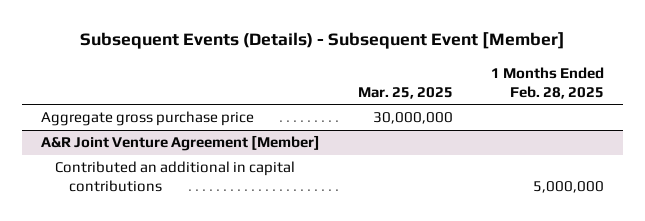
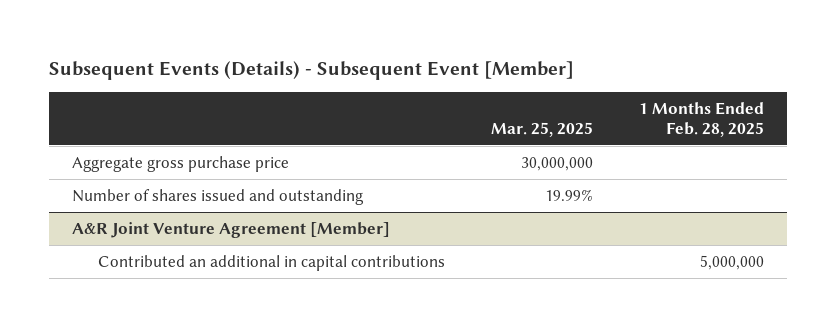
none -> [71,188,364,205] Number of shares issued and outstanding

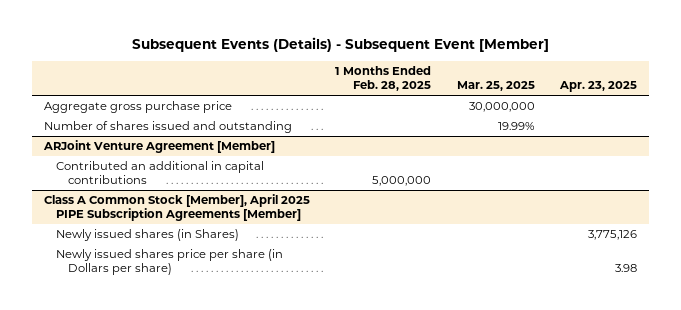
none -> [558,81,637,93] Apr. 23, 2025
[71,221,390,238] A&R Joint Venture Agreement [Member] -> [43,140,276,154] ARJoint Venture Agreement [Member]
none -> [44,194,311,222] Class A Common Stock [Member], April 2025 PIPE Subscription Agreements [Member]
none -> [56,229,240,242] Newly issued shares (in Shares)
none -> [56,249,284,276] Newly issued shares price per share (in Dollars per share)

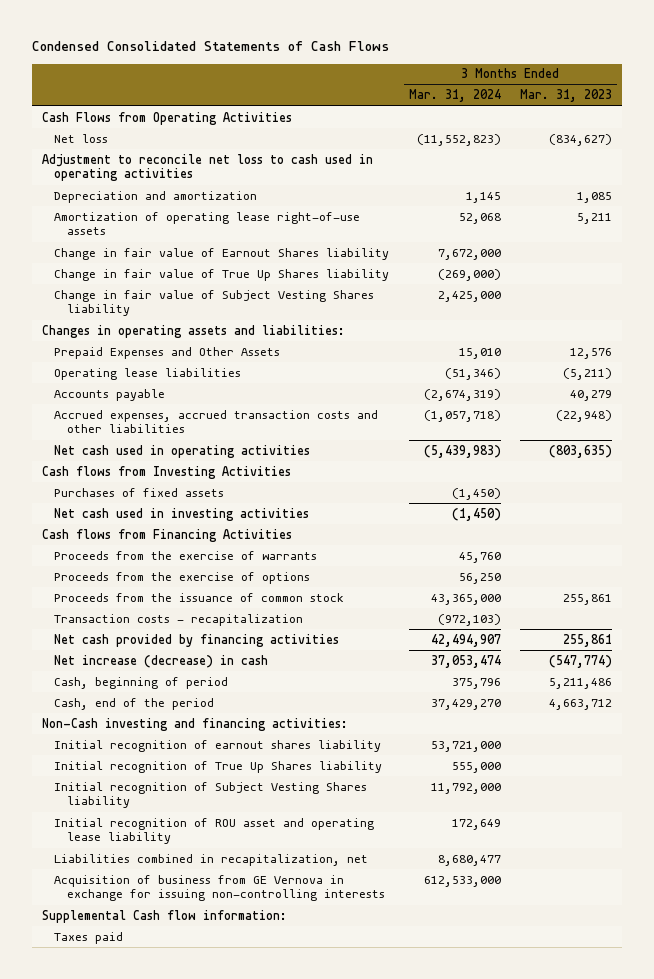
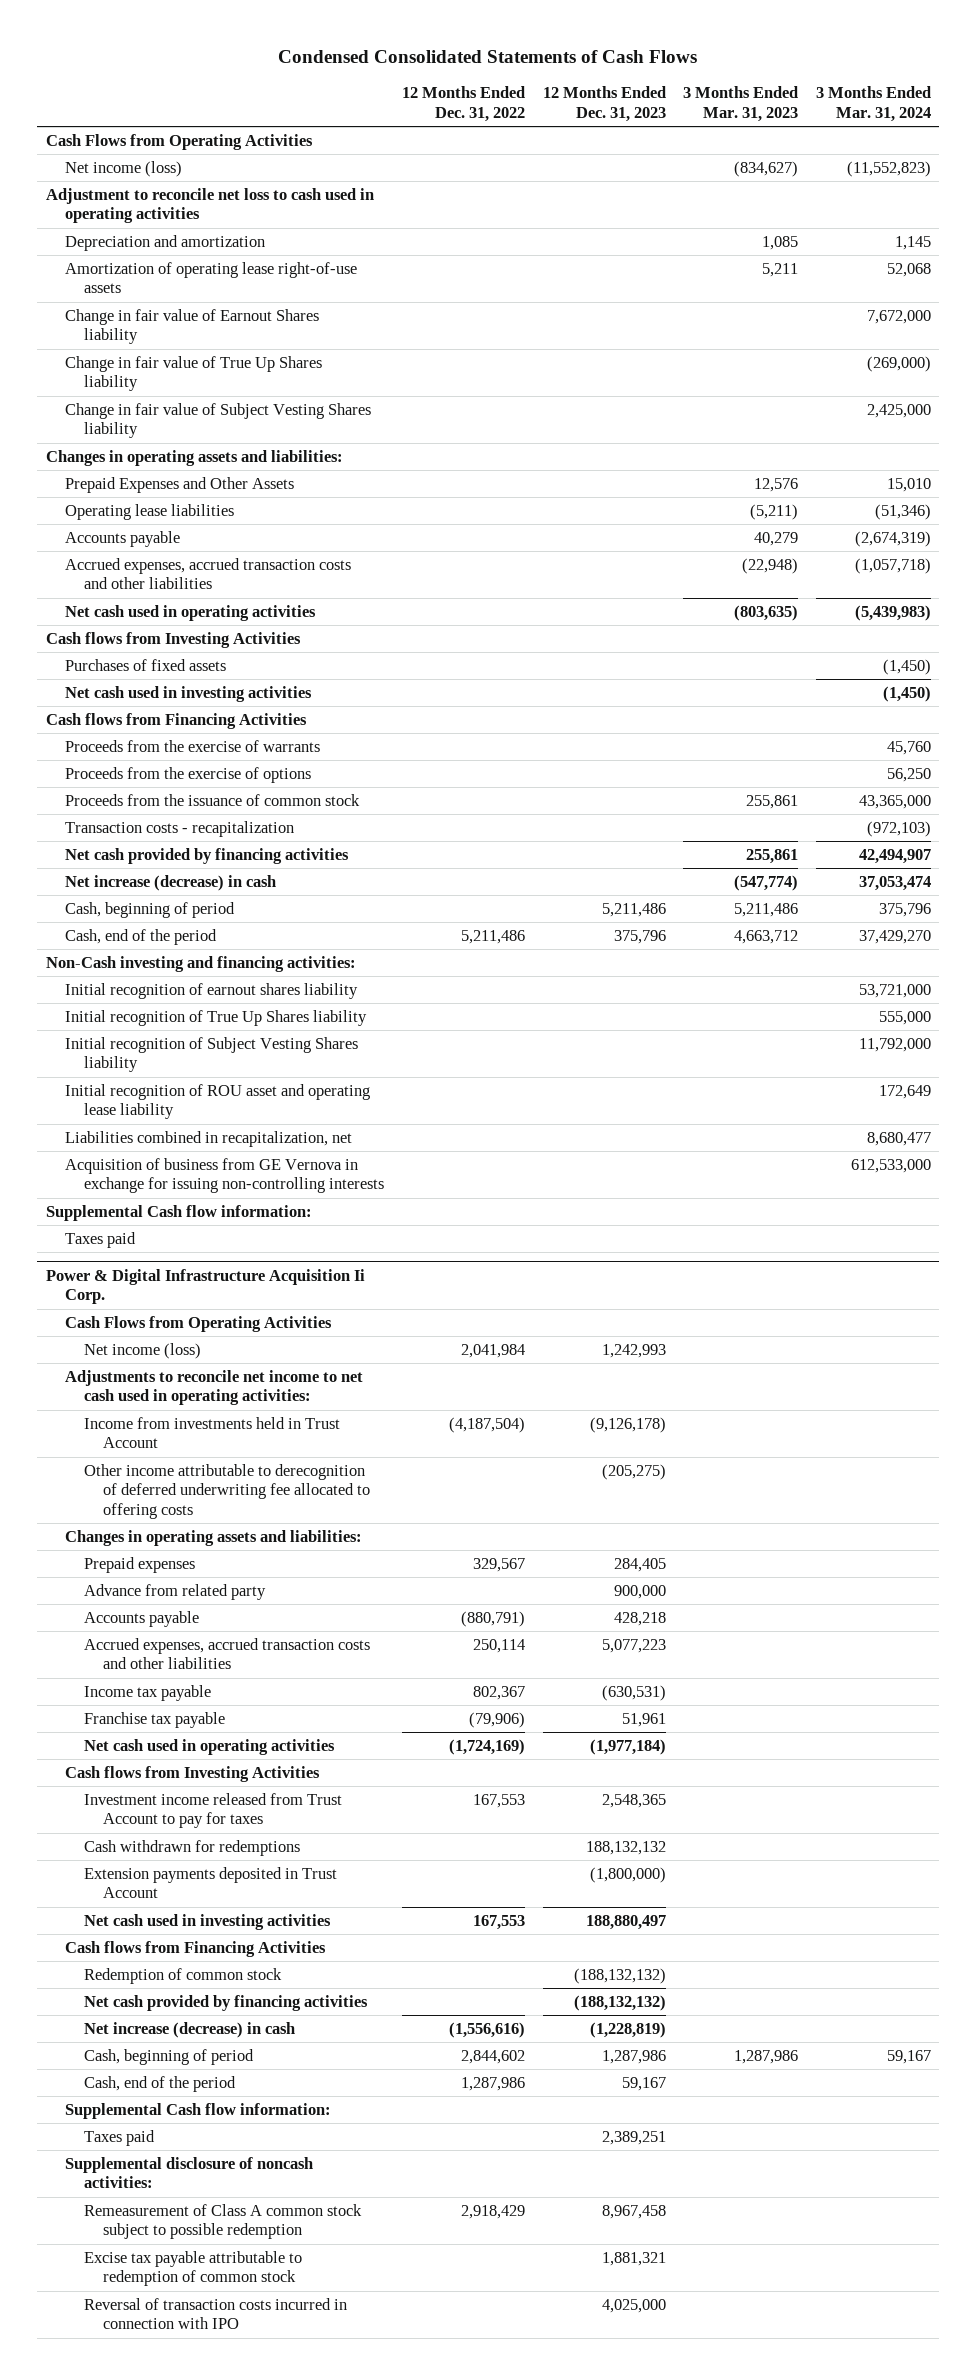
none -> [401,86,525,122] 12 Months Ended Dec. 31, 2022
none -> [542,86,666,122] 12 Months Ended Dec. 31, 2023
[54,133,109,143] Net loss -> [65,161,183,178] Net income (loss)
none -> [46,1268,366,1305] Power & Digital Infrastructure Acquisition Ii Corp.
none -> [65,1316,333,1333] Cash Flows from Operating Activities
none -> [84,1343,202,1360] Net income (loss)
none -> [65,1370,364,1406] Adjustments to reconcile net income to net cash used in operating activities:
none -> [84,1417,341,1449] Income from investments held in Trust Account
none -> [84,1464,371,1519] Other income attributable to derecognition of deferred underwriting fee allocated to offering costs
none -> [65,1530,363,1547] Changes in operating assets and liabilities:
none -> [84,1557,196,1574] Prepaid expenses
none -> [84,1584,267,1601] Advance from related party
none -> [84,1611,200,1628] Accounts payable
none -> [84,1638,371,1670] Accrued expenses, accrued transaction costs and other liabilities
none -> [84,1685,212,1702] Income tax payable
none -> [84,1712,226,1729] Franchise tax payable
none -> [84,1739,336,1756] Net cash used in operating activities
none -> [65,1766,321,1783] Cash flows from Investing Activities
none -> [84,1793,343,1829] Investment income released from Trust Account to pay for taxes
none -> [84,1840,301,1857] Cash withdrawn for redemptions
none -> [84,1867,338,1899] Extension payments deposited in Trust Account
none -> [84,1914,332,1931] Net cash used in investing activities
none -> [65,1941,327,1958] Cash flows from Financing Activities
none -> [84,1968,283,1985] Redemption of common stock
none -> [84,1995,369,2012] Net cash provided by financing activities
none -> [84,2022,296,2039] Net increase (decrease) in cash
none -> [84,2049,255,2066] Cash, beginning of period
none -> [84,2076,237,2093] Cash, end of the period
none -> [65,2103,332,2120] Supplemental Cash flow information:
none -> [84,2130,156,2147] Taxes paid
none -> [65,2157,314,2189] Supplemental disclosure of noncash activities:
none -> [84,2204,363,2240] Remeasurement of Class A common stock subject to possible redemption
none -> [84,2251,303,2287] Excise tax payable attributable to redemption of common stock
none -> [84,2298,348,2330] Reversal of transaction costs incurred in connection with IPO

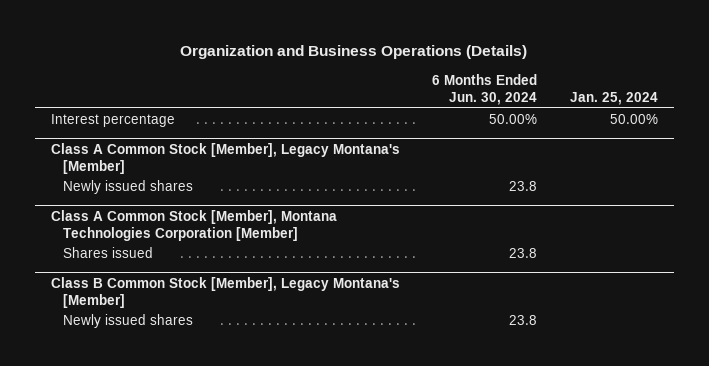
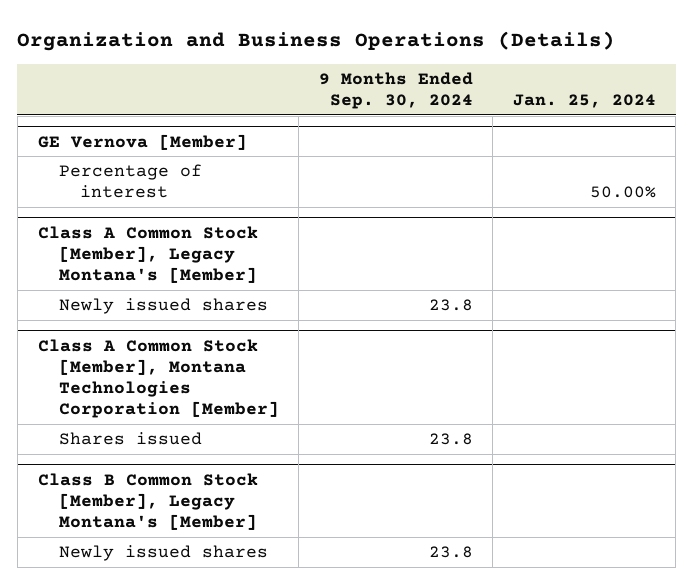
[432,73,538,106] 6 Months Ended Jun. 30, 2024 -> none
none -> [318,71,473,109] 9 Months Ended Sep. 30, 2024
[51,114,176,128] Interest percentage -> none
none -> [37,133,247,150] GE Vernova [Member]
none -> [58,164,202,199] Percentage of interest

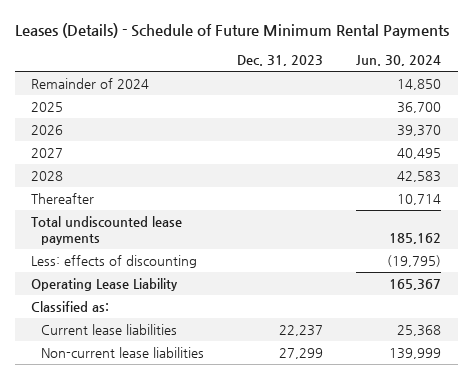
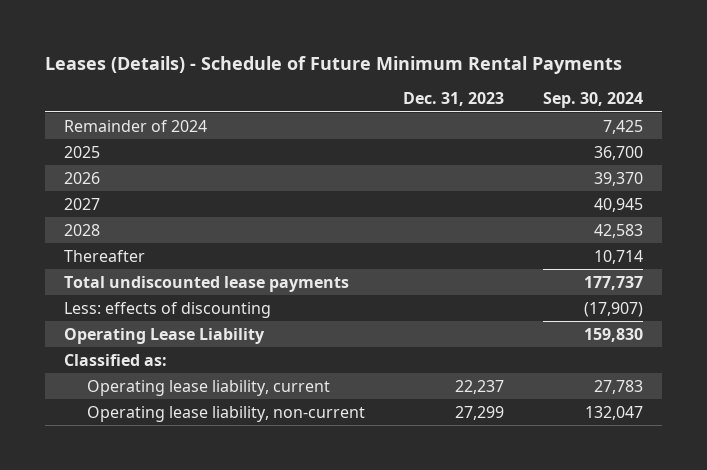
[356,55,442,67] Jun. 30, 2024 -> none
none -> [542,92,643,109] Sep. 30, 2024
[40,324,177,336] Current lease liabilities -> [87,379,331,396] Operating lease liability, current
[40,347,204,359] Non-current lease liabilities -> [87,405,366,422] Operating lease liability, non-current

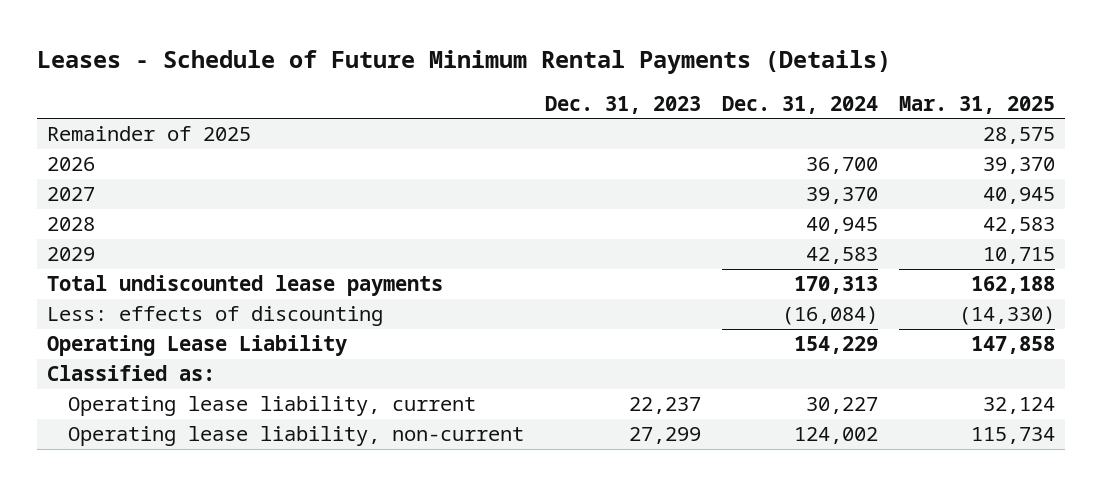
[45,55,623,74] Leases (Details) - Schedule of Future Minimum Rental Payments -> [36,50,891,75] Leases - Schedule of Future Minimum Rental Payments (Details)
[542,92,643,109] Sep. 30, 2024 -> none
none -> [721,95,878,114] Dec. 31, 2024
none -> [898,95,1055,114] Mar. 31, 2025
[64,145,101,158] 2025 -> none
[64,119,208,132] Remainder of 2024 -> [47,126,252,142] Remainder of 2025
[64,249,146,262] Thereafter -> none
none -> [47,247,96,262] 2029

